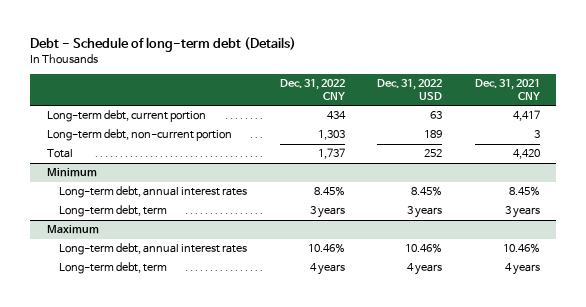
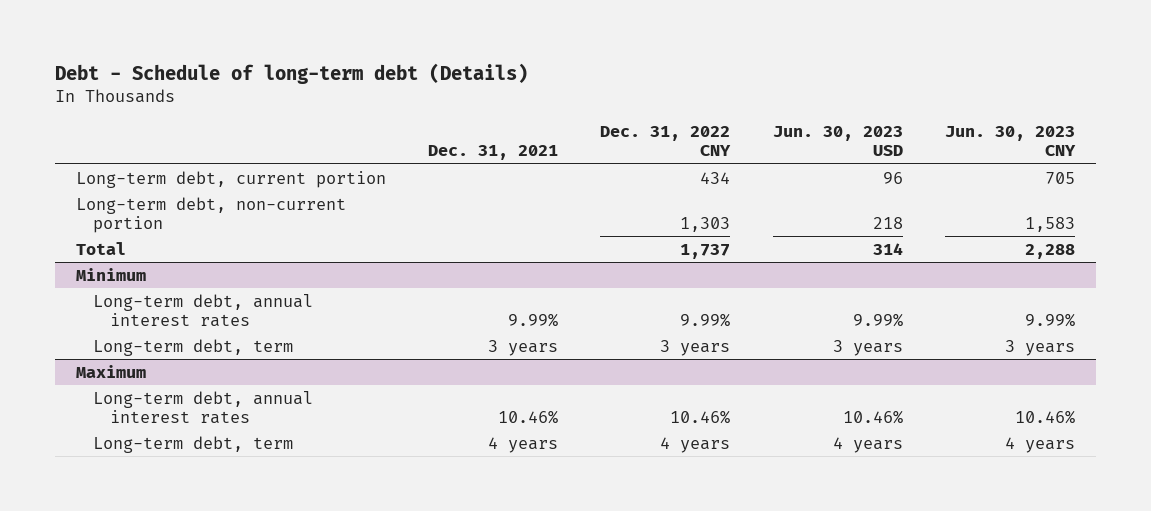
[377,79,443,101] Dec. 31, 2022 USD -> none
[474,79,540,101] Dec. 31, 2021 CNY -> none
none -> [428,145,559,161] Dec. 31, 2021
none -> [772,126,903,157] Jun. 30, 2023 USD
none -> [944,126,1076,157] Jun. 30, 2023 CNY
[313,186,345,197] 8.45% -> [680,312,731,327] 9.99%

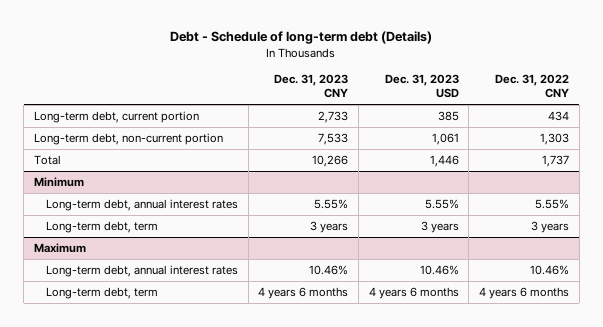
[428,145,559,161] Dec. 31, 2021 -> none
[772,126,903,157] Jun. 30, 2023 USD -> none
[944,126,1076,157] Jun. 30, 2023 CNY -> none
none -> [274,74,349,99] Dec. 31, 2023 CNY
none -> [384,74,459,99] Dec. 31, 2023 USD
[680,312,731,327] 9.99% -> [534,198,569,209] 5.55%
[660,436,731,453] 4 years -> [478,286,569,299] 4 years 6 months

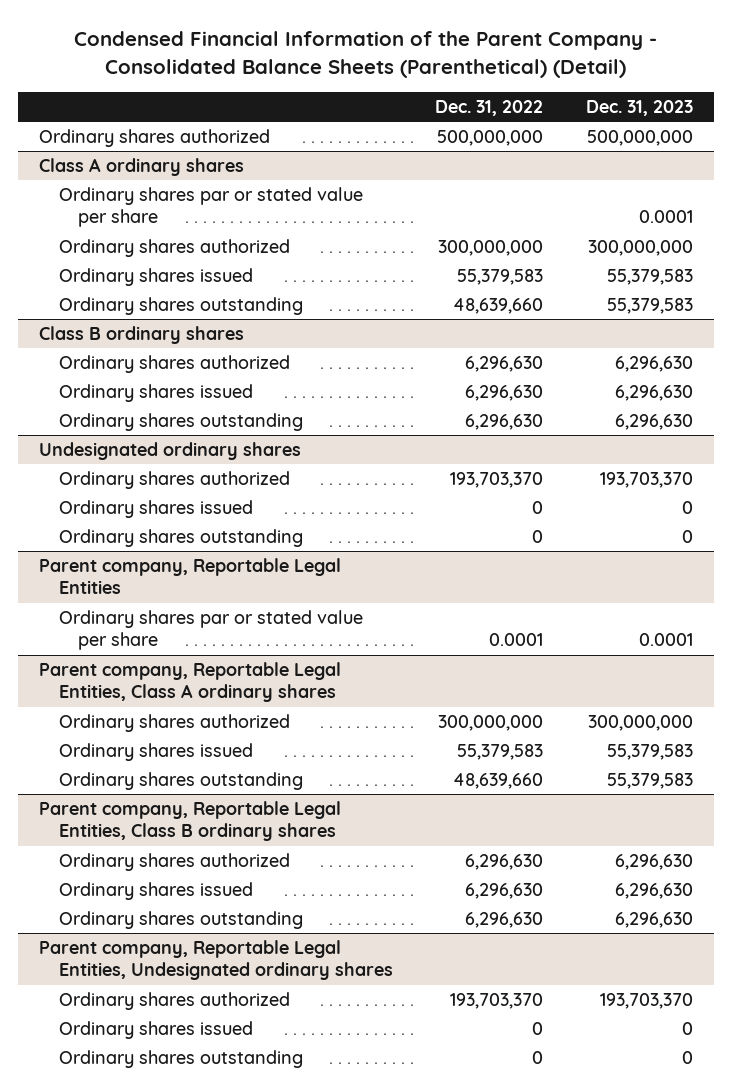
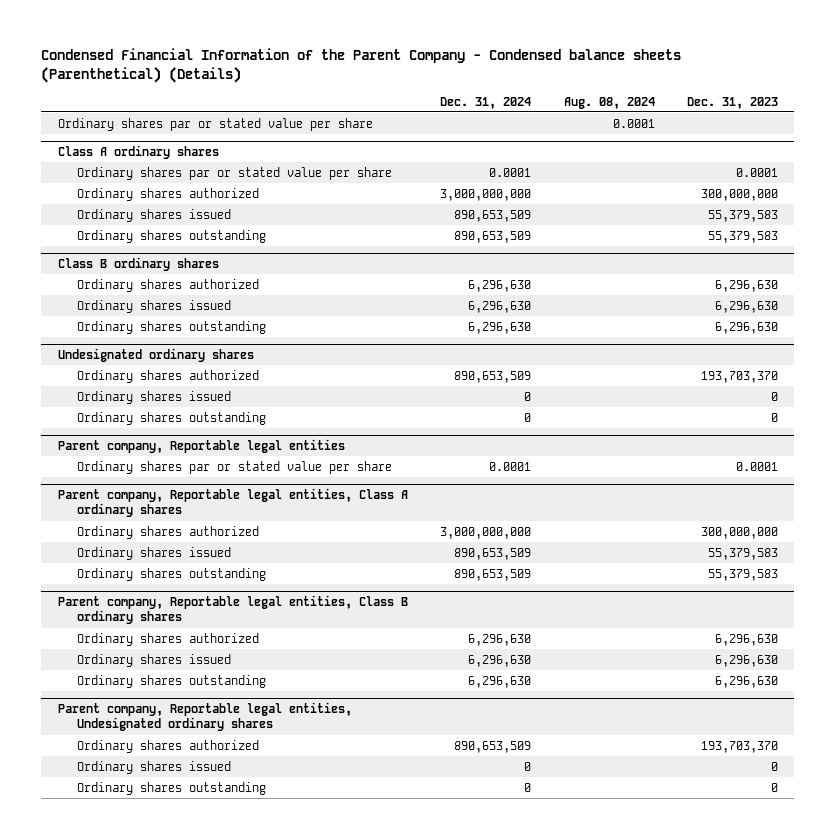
[74,31,658,78] Condensed Financial Information of the Parent Company - Consolidated Balance Sheets (Parenthetical) (Detail) -> [41,48,682,84] Condensed Financial Information of the Parent Company - Condensed balance sheets (Parenthetical) (Details)
[435,99,544,116] Dec. 31, 2022 -> none
none -> [440,96,532,109] Dec. 31, 2024
none -> [563,96,655,109] Aug. 08, 2024
[39,128,271,147] Ordinary shares authorized -> none
none -> [57,117,373,131] Ordinary shares par or stated value per share
[39,557,342,595] Parent company, Reportable Legal Entities -> [57,439,345,454] Parent company, Reportable legal entities
[39,661,342,703] Parent company, Reportable Legal Entities, Class A ordinary shares -> [57,488,408,518] Parent company, Reportable legal entities, Class A ordinary shares
[39,800,342,842] Parent company, Reportable Legal Entities, Class B ordinary shares -> [57,595,408,625] Parent company, Reportable legal entities, Class B ordinary shares
[39,939,393,981] Parent company, Reportable Legal Entities, Undesignated ordinary shares -> [57,702,352,732] Parent company, Reportable legal entities, Undesignated ordinary shares

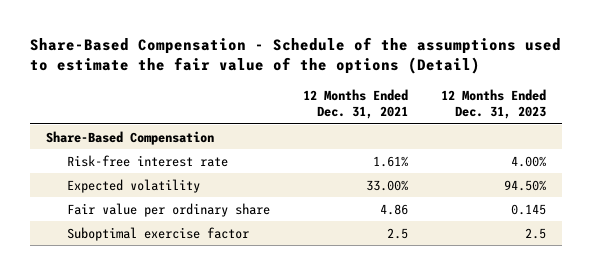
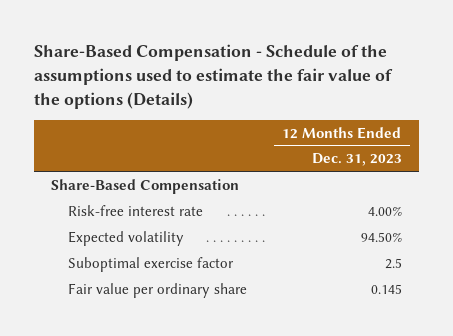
[29,37,561,75] Share-Based Compensation - Schedule of the assumptions used to estimate the fair value of the options (Detail) -> [33,44,393,109] Share-Based Compensation - Schedule of the assumptions used to estimate the fair value of the options (Details)
[302,89,408,120] 12 Months Ended Dec. 31, 2021 -> none
[66,202,270,217] Fair value per ordinary share -> [68,282,248,298] Fair value per ordinary share

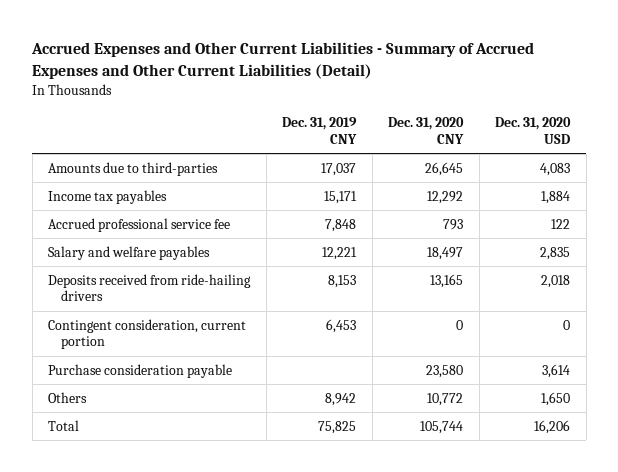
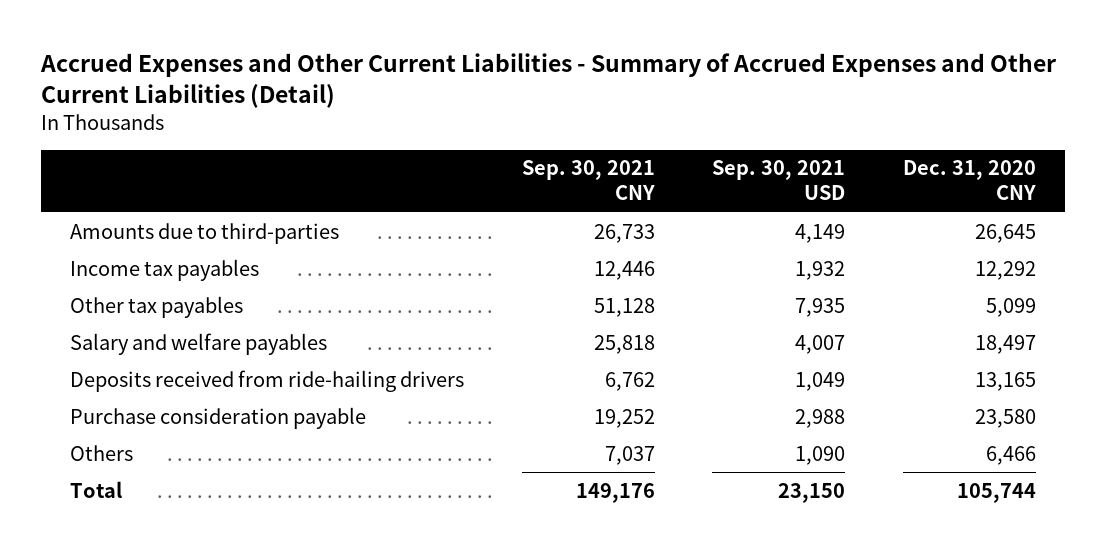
[282,117,358,145] Dec. 31, 2019 CNY -> none
[495,117,572,145] Dec. 31, 2020 USD -> none
none -> [521,160,655,201] Sep. 30, 2021 CNY
none -> [712,160,846,201] Sep. 30, 2021 USD
[48,217,231,232] Accrued professional service fee -> none
none -> [70,295,244,318] Other tax payables
[48,318,247,350] Contingent consideration, current portion -> none
[427,392,464,406] 10,772 -> [985,445,1036,465] 6,466

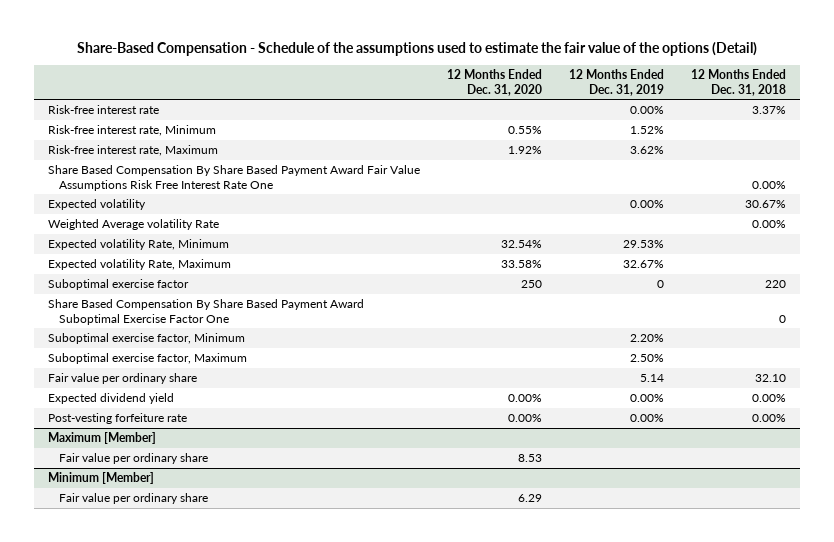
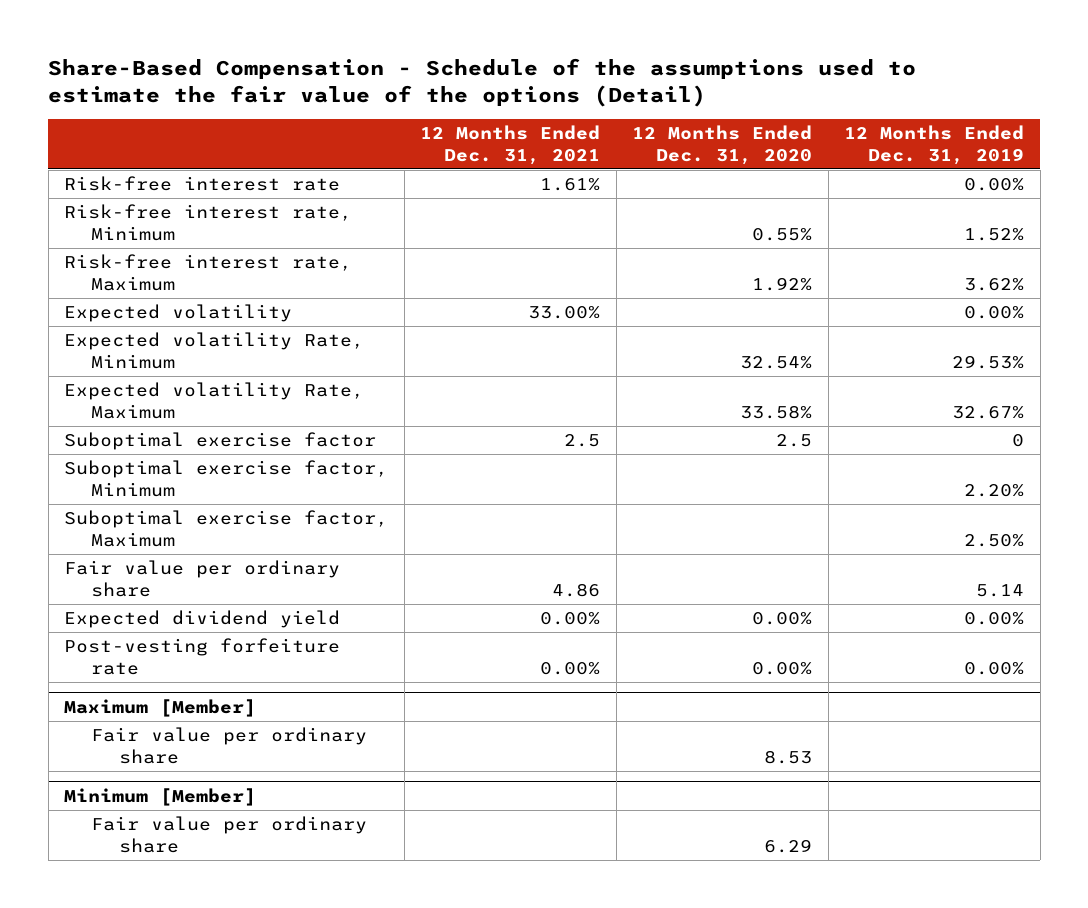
[691,69,787,96] 12 Months Ended Dec. 31, 2018 -> none
none -> [420,124,601,165] 12 Months Ended Dec. 31, 2021
[47,165,420,191] Share Based Compensation By Share Based Payment Award Fair Value Assumptions Risk Free Interest Rate One -> none
[47,219,219,231] Weighted Average volatility Rate -> none
[47,299,364,325] Share Based Compensation By Share Based Payment Award Suboptimal Exercise Factor One -> none
[520,280,542,289] 250 -> [776,434,813,448] 2.5

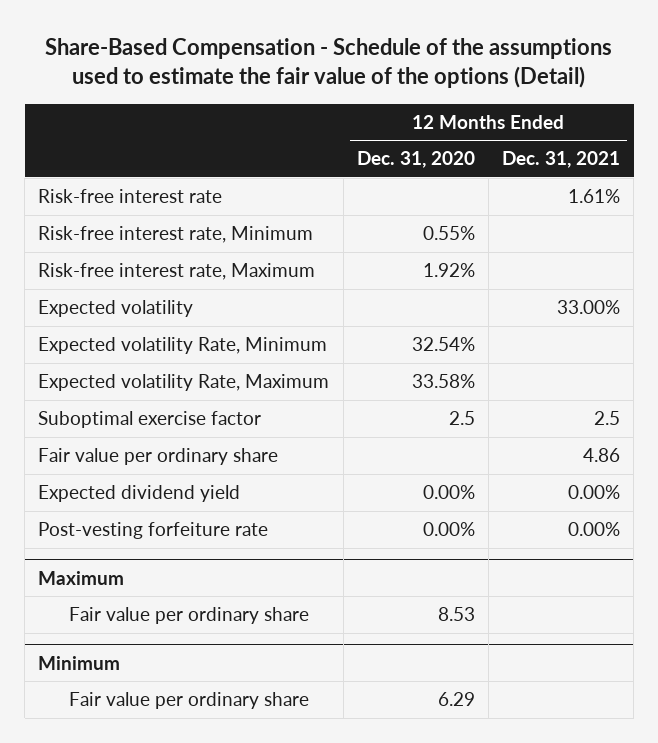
[844,124,1025,165] 12 Months Ended Dec. 31, 2019 -> none
[64,460,389,497] Suboptimal exercise factor, Minimum -> none
[64,510,389,547] Suboptimal exercise factor, Maximum -> none
[64,698,257,717] Maximum [Member] -> [38,570,125,585] Maximum
[64,787,257,806] Minimum [Member] -> [38,655,121,670] Minimum

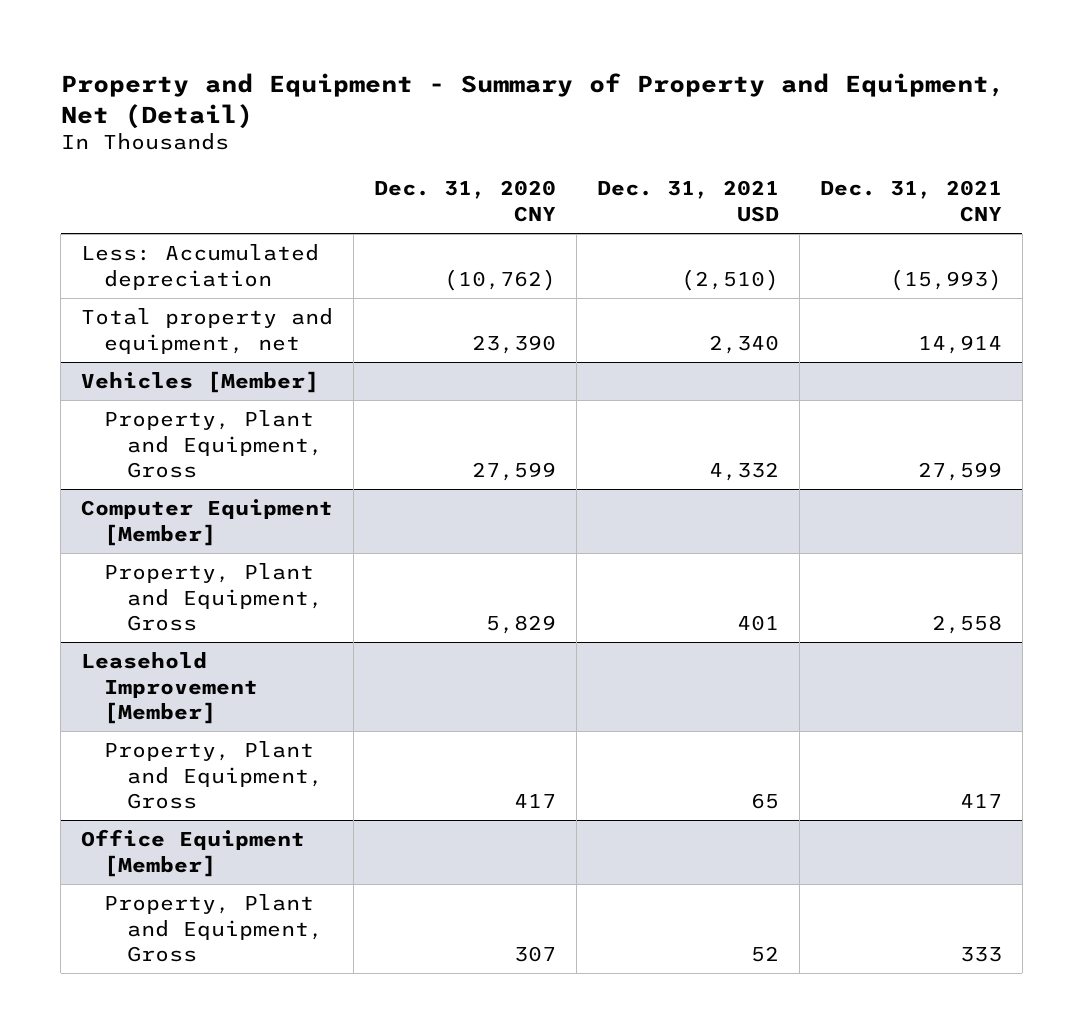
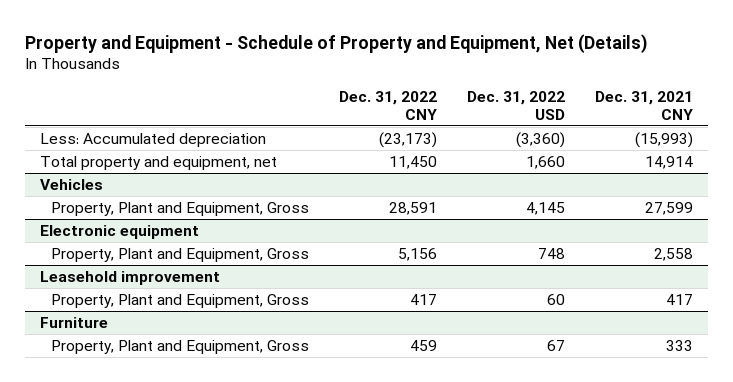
[60,72,1005,129] Property and Equipment - Summary of Property and Equipment, Net (Detail) -> [24,33,648,53] Property and Equipment - Schedule of Property and Equipment, Net (Details)
[374,180,557,222] Dec. 31, 2020 CNY -> none
[596,180,779,222] Dec. 31, 2021 USD -> none
none -> [338,90,437,120] Dec. 31, 2022 CNY
none -> [466,90,565,120] Dec. 31, 2022 USD
[81,371,320,394] Vehicles [Member] -> [39,178,103,190] Vehicles
[81,499,334,546] Computer Equipment [Member] -> [39,224,199,239] Electronic equipment
[81,652,259,724] Leasehold Improvement [Member] -> [39,270,220,285] Leasehold improvement
[81,829,306,877] Office Equipment [Member] -> [39,316,108,328] Furniture

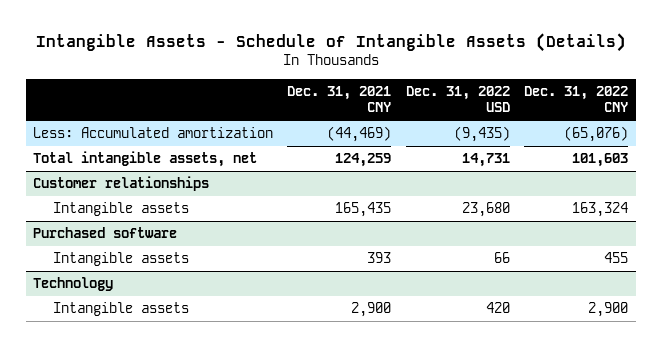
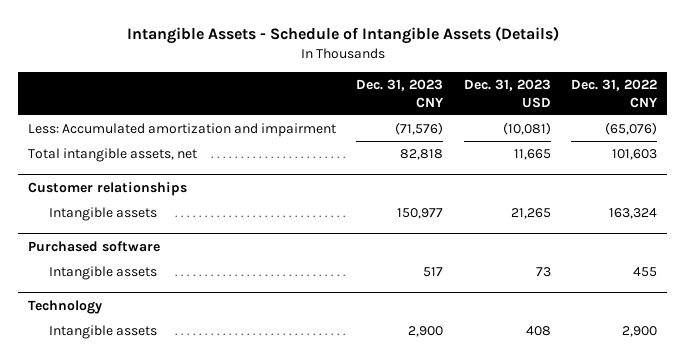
[287,86,392,113] Dec. 31, 2021 CNY -> none
[405,86,510,113] Dec. 31, 2022 USD -> none
none -> [356,78,445,108] Dec. 31, 2023 CNY
none -> [463,78,551,108] Dec. 31, 2023 USD
[32,127,273,139] Less: Accumulated amortization -> [28,123,337,138] Less: Accumulated amortization and impairment

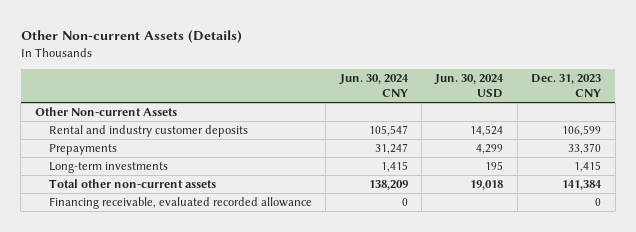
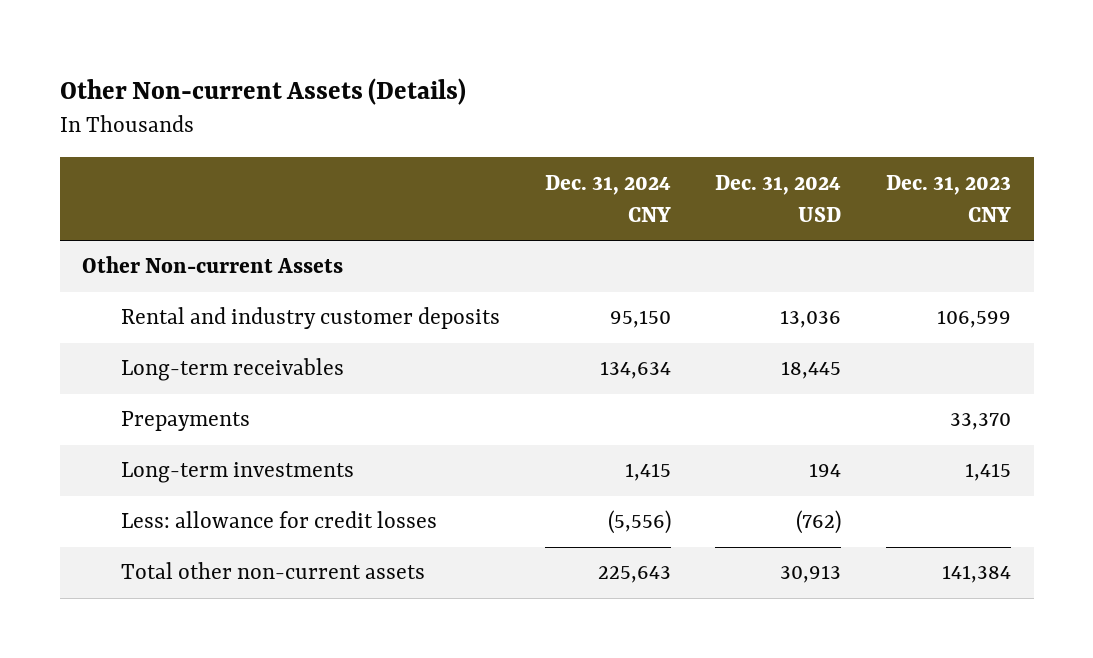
[338,74,409,98] Jun. 30, 2024 CNY -> none
[434,74,505,99] Jun. 30, 2024 USD -> none
none -> [544,174,671,223] Dec. 31, 2024 CNY
none -> [715,174,842,223] Dec. 31, 2024 USD
none -> [120,358,344,382] Long-term receivables
none -> [120,511,437,529] Less: allowance for credit losses
[48,197,312,210] Financing receivable, evaluated recorded allowance -> none

